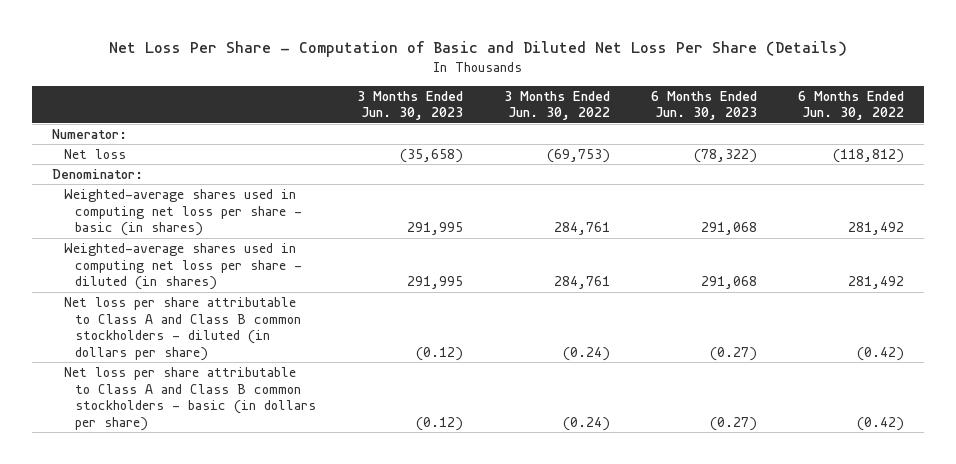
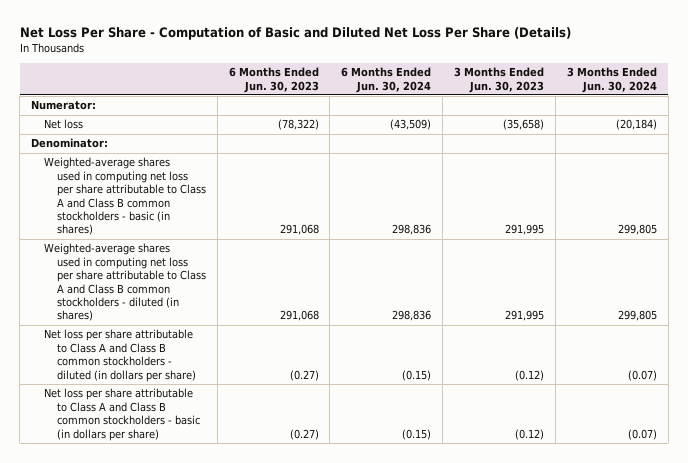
[503,90,610,121] 3 Months Ended Jun. 30, 2022 -> none
[797,90,904,121] 6 Months Ended Jun. 30, 2022 -> none
none -> [341,67,432,93] 6 Months Ended Jun. 30, 2024
none -> [566,67,657,93] 3 Months Ended Jun. 30, 2024
[63,188,303,237] Weighted-average shares used in computing net loss per share - basic (in shares) -> [44,157,206,236] Weighted-average shares used in computing net loss per share attributable to Class A and Class B common stockholders - basic (in shares)
[63,242,303,291] Weighted-average shares used in computing net loss per share - diluted (in shares) -> [44,243,206,322] Weighted-average shares used in computing net loss per share attributable to Class A and Class B common stockholders - diluted (in shares)

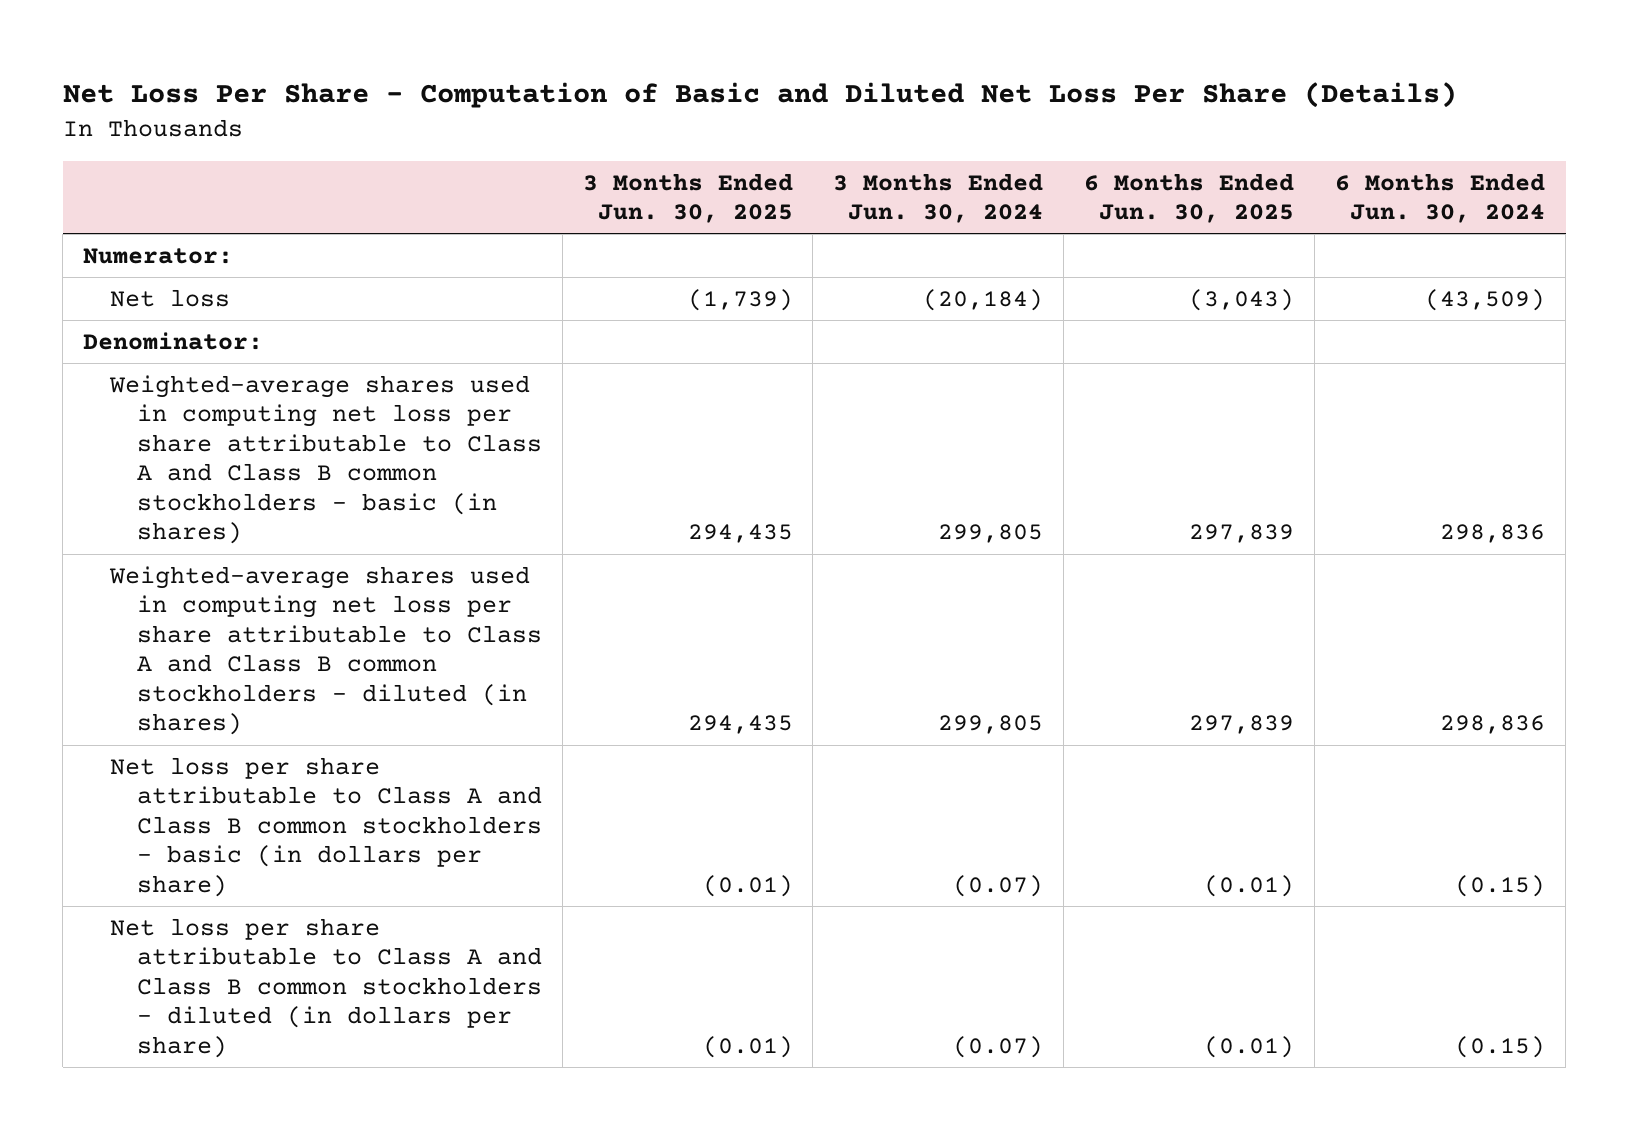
[228,67,319,93] 6 Months Ended Jun. 30, 2023 -> none
[454,67,545,93] 3 Months Ended Jun. 30, 2023 -> none
none -> [582,172,793,224] 3 Months Ended Jun. 30, 2025
none -> [1084,172,1295,224] 6 Months Ended Jun. 30, 2025
[44,329,196,382] Net loss per share attributable to Class A and Class B common stockholders - diluted (in dollars per share) -> [109,917,542,1058] Net loss per share attributable to Class A and Class B common stockholders - diluted (in dollars per share)

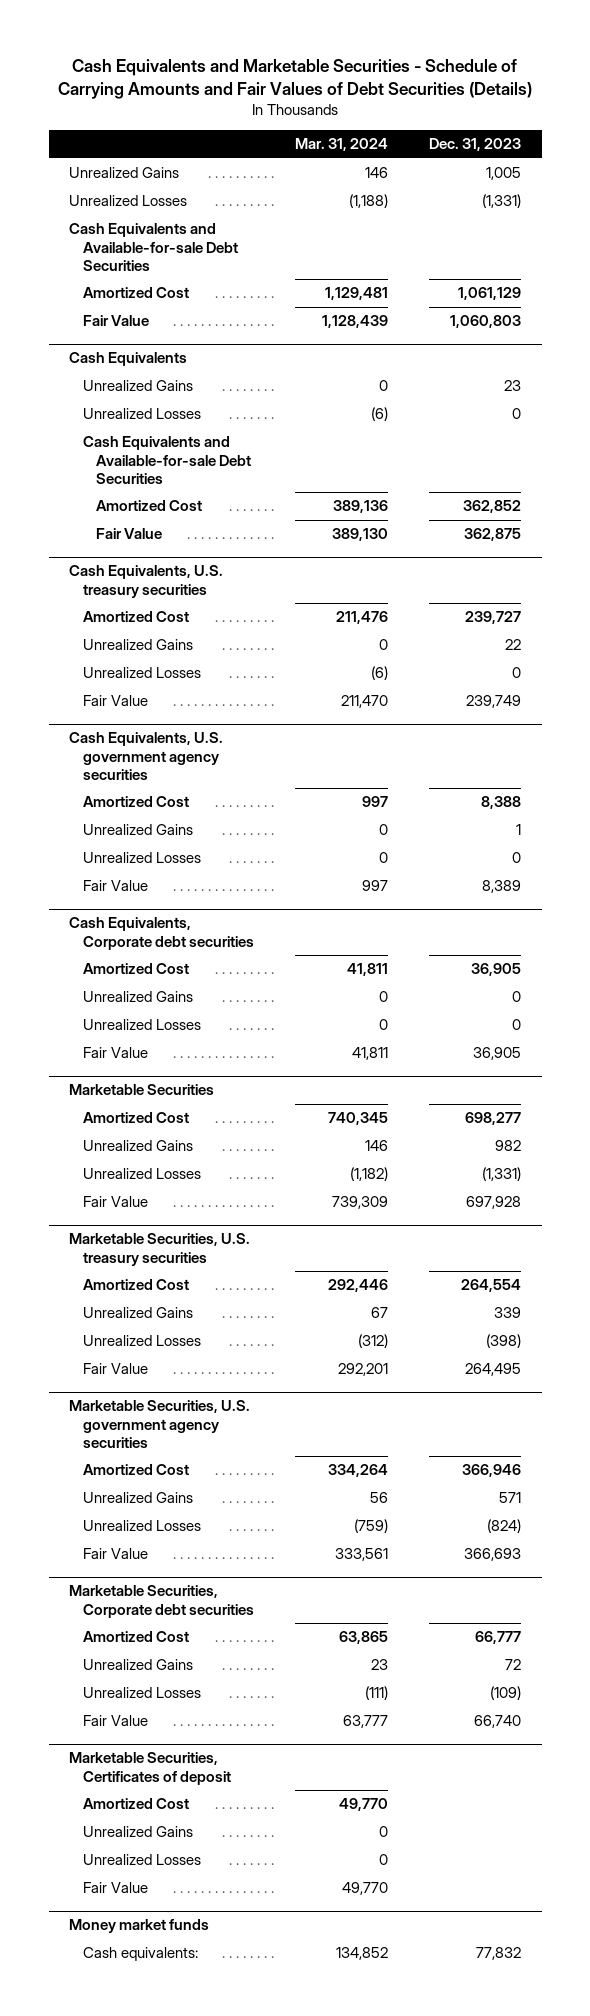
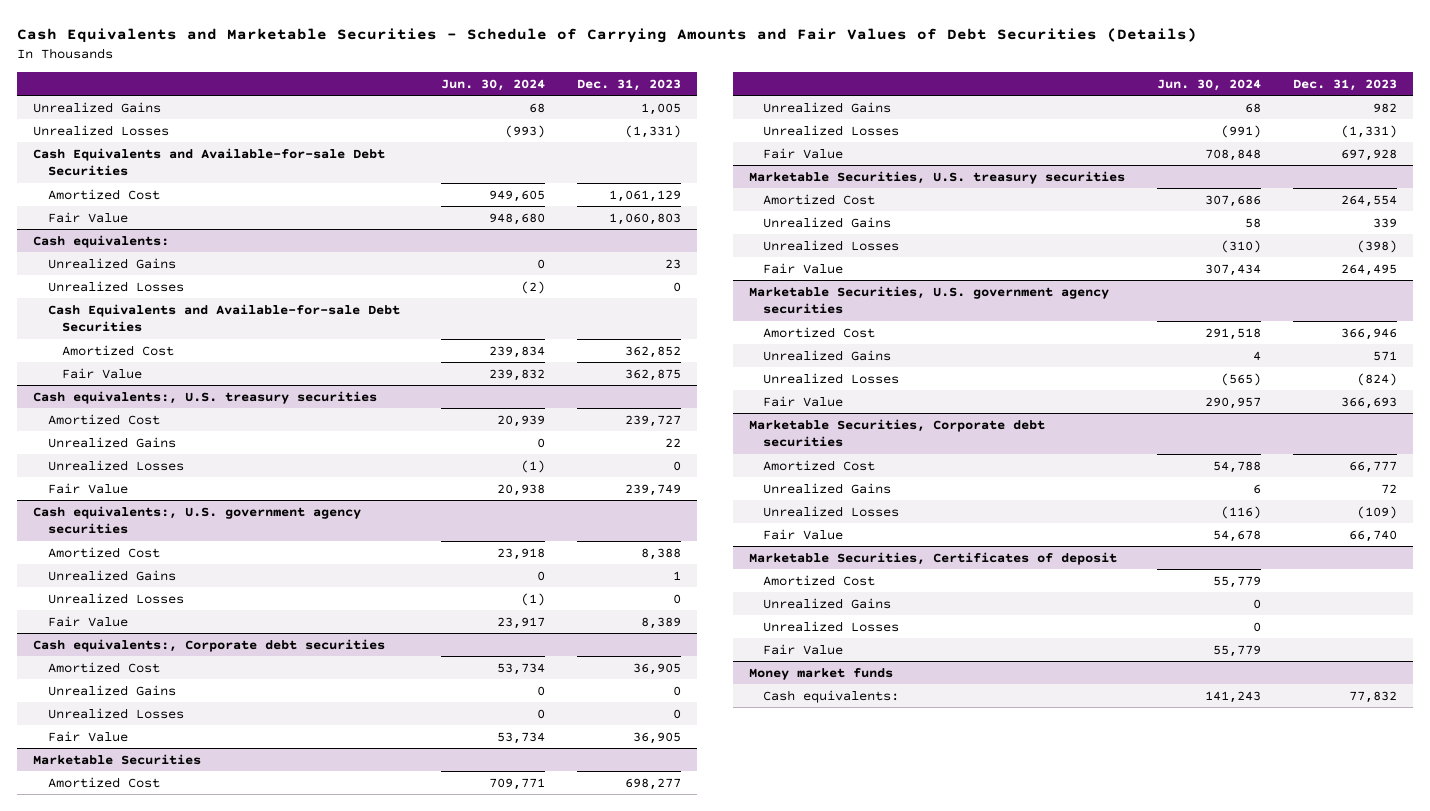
[294,138,388,152] Mar. 31, 2024 -> none
none -> [441,78,546,91] Jun. 30, 2024
[69,352,188,367] Cash Equivalents -> [33,234,170,248] Cash equivalents:
[69,565,224,598] Cash Equivalents, U.S. treasury securities -> [33,390,378,404] Cash equivalents:, U.S. treasury securities
[69,732,224,780] Cash Equivalents, U.S. government agency securities -> [33,505,362,535] Cash equivalents:, U.S. government agency securities
[69,917,254,950] Cash Equivalents, Corporate debt securities -> [33,638,386,652] Cash equivalents:, Corporate debt securities

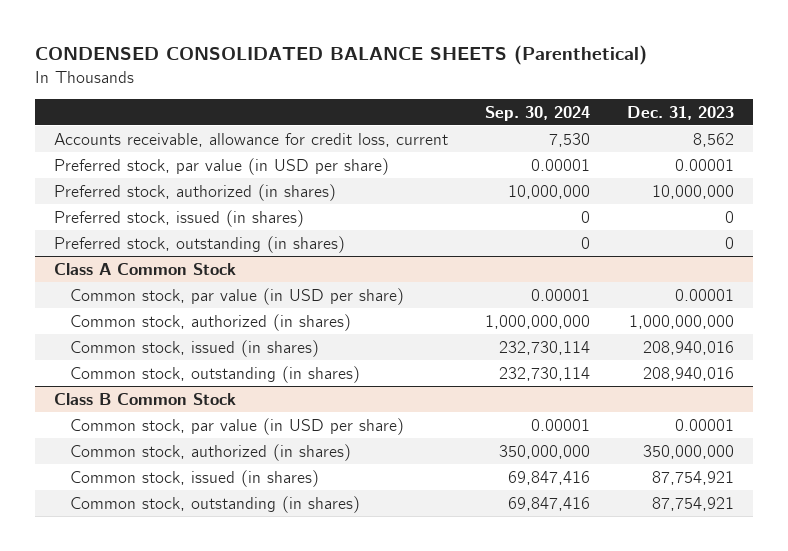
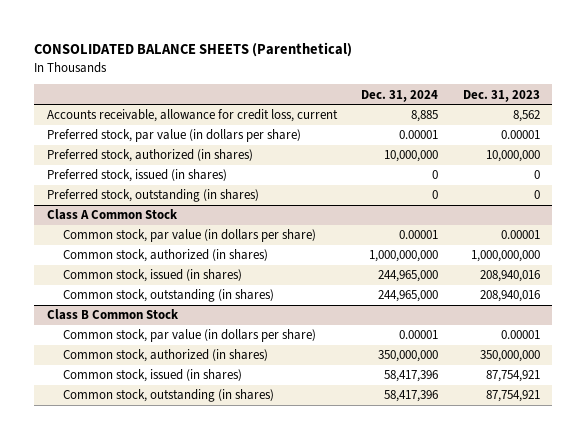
[34,45,647,66] CONDENSED CONSOLIDATED BALANCE SHEETS (Parenthetical) -> [34,42,353,58] CONSOLIDATED BALANCE SHEETS (Parenthetical)
[485,105,591,121] Sep. 30, 2024 -> none
none -> [361,89,439,102] Dec. 31, 2024
[53,157,389,175] Preferred stock, par value (in USD per share) -> [46,129,301,143] Preferred stock, par value (in dollars per share)
[69,287,404,305] Common stock, par value (in USD per share) -> [62,229,316,243] Common stock, par value (in dollars per share)
[69,417,404,435] Common stock, par value (in USD per share) -> [62,329,316,343] Common stock, par value (in dollars per share)

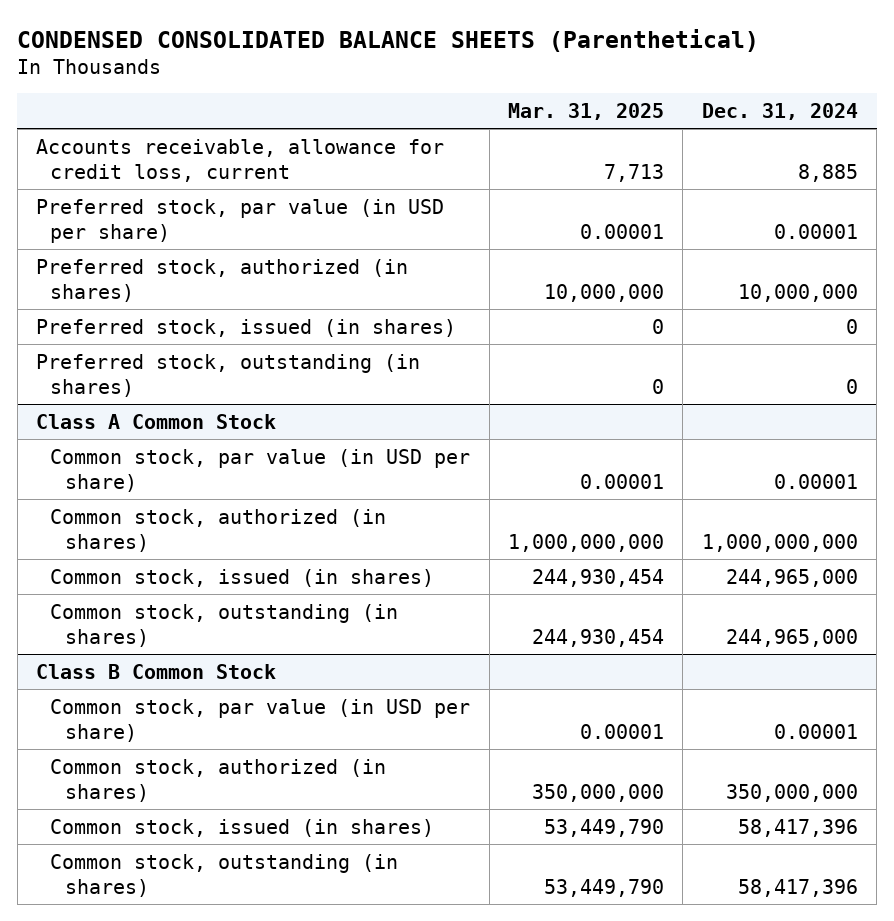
[34,42,353,58] CONSOLIDATED BALANCE SHEETS (Parenthetical) -> [17,28,760,52] CONDENSED CONSOLIDATED BALANCE SHEETS (Parenthetical)
[462,89,540,102] Dec. 31, 2023 -> none
none -> [508,103,665,121] Mar. 31, 2025
[46,129,301,143] Preferred stock, par value (in dollars per share) -> [36,198,445,243] Preferred stock, par value (in USD per share)
[62,229,316,243] Common stock, par value (in dollars per share) -> [50,448,471,492] Common stock, par value (in USD per share)
[62,329,316,343] Common stock, par value (in dollars per share) -> [50,698,471,742] Common stock, par value (in USD per share)

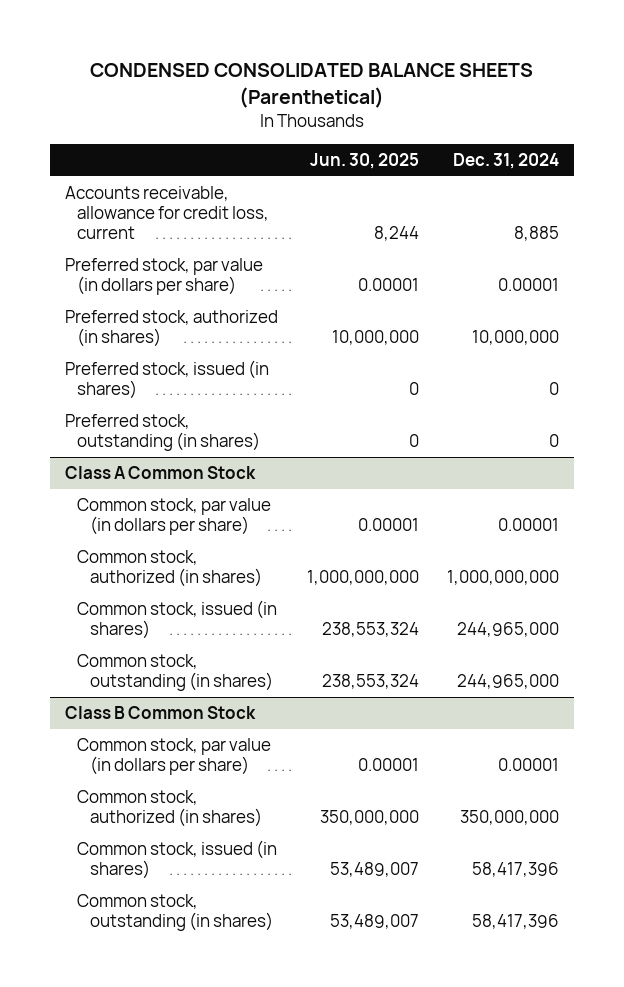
[508,103,665,121] Mar. 31, 2025 -> none
none -> [309,153,419,170] Jun. 30, 2025
[36,198,445,243] Preferred stock, par value (in USD per share) -> [64,258,263,296] Preferred stock, par value (in dollars per share)
[50,448,471,492] Common stock, par value (in USD per share) -> [77,498,272,536] Common stock, par value (in dollars per share)
[50,698,471,742] Common stock, par value (in USD per share) -> [77,738,272,776] Common stock, par value (in dollars per share)

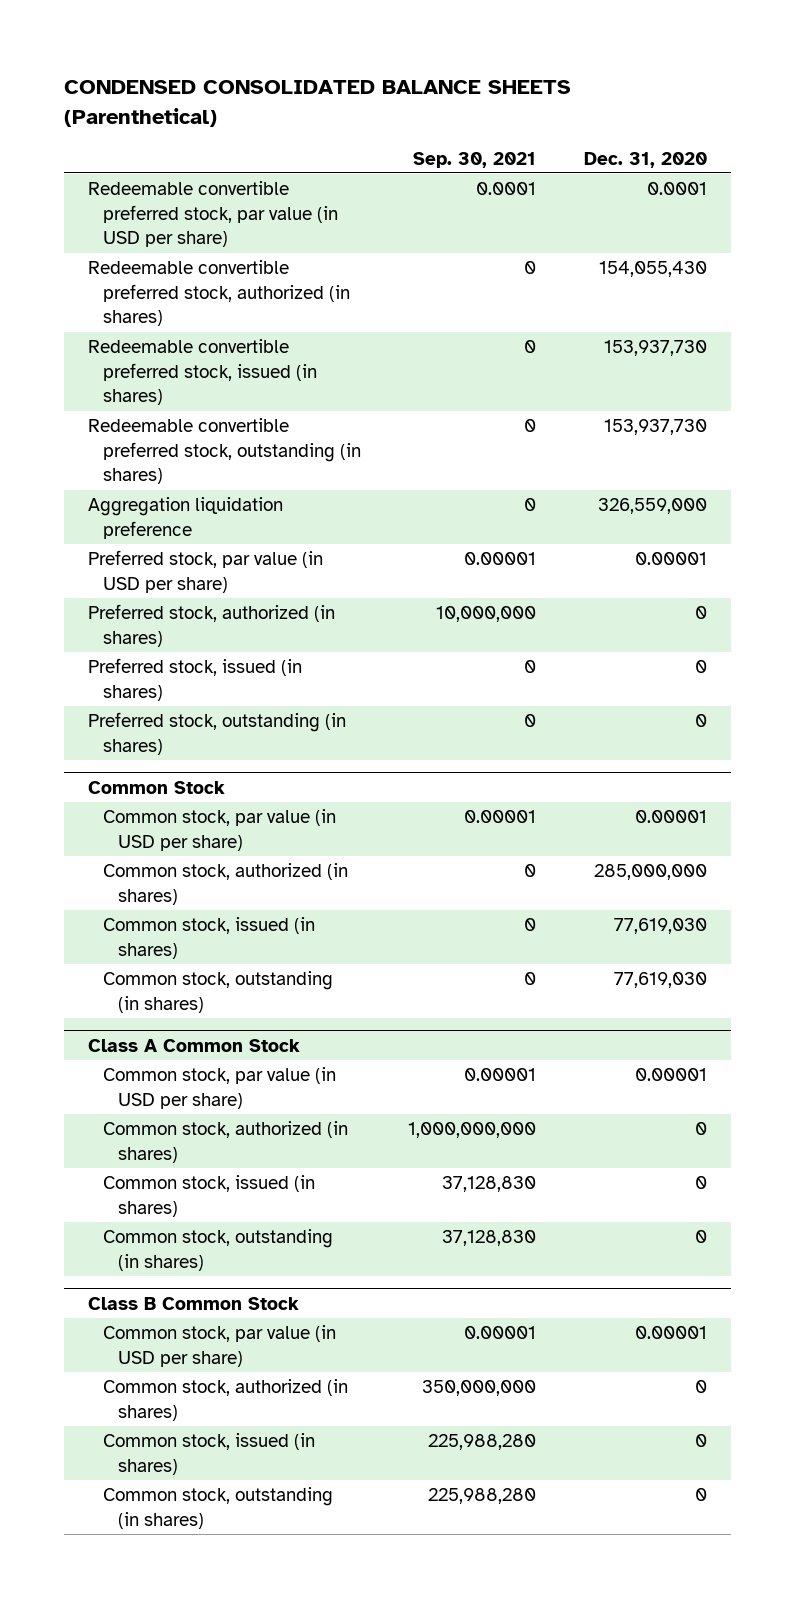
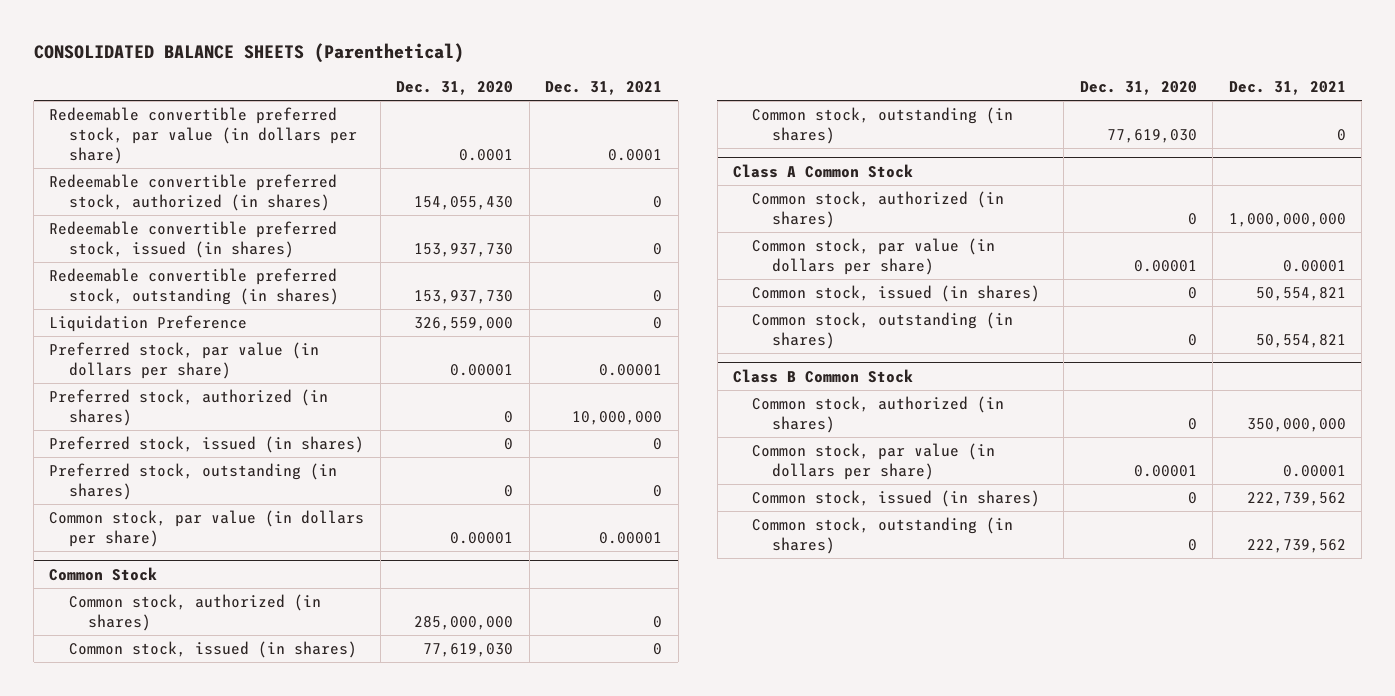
[64,80,572,127] CONDENSED CONSOLIDATED BALANCE SHEETS (Parenthetical) -> [33,42,464,63] CONSOLIDATED BALANCE SHEETS (Parenthetical)
[413,151,537,168] Sep. 30, 2021 -> none
none -> [545,81,663,96] Dec. 31, 2021
[87,181,339,248] Redeemable convertible preferred stock, par value (in USD per share) -> [49,107,357,164] Redeemable convertible preferred stock, par value (in dollars per share)
[87,497,283,539] Aggregation liquidation preference -> [49,315,248,333] Liquidation Preference
[87,550,323,593] Preferred stock, par value (in USD per share) -> [49,342,320,379] Preferred stock, par value (in dollars per share)
none -> [49,510,365,547] Common stock, par value (in dollars per share)
[103,809,337,851] Common stock, par value (in USD per share) -> none
[103,1067,337,1109] Common stock, par value (in USD per share) -> none
none -> [752,238,996,275] Common stock, par value (in dollars per share)
[103,1325,337,1367] Common stock, par value (in USD per share) -> none
none -> [752,443,996,480] Common stock, par value (in dollars per share)

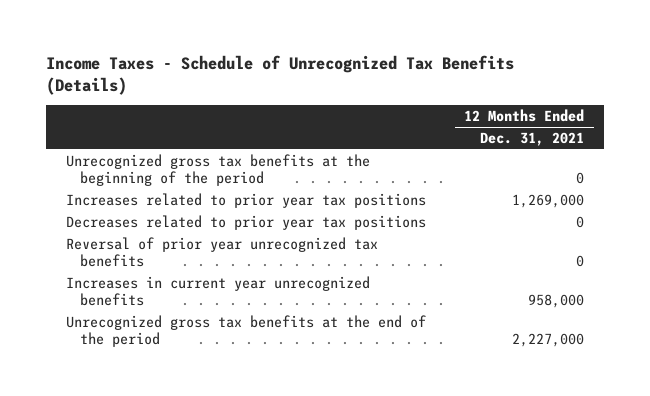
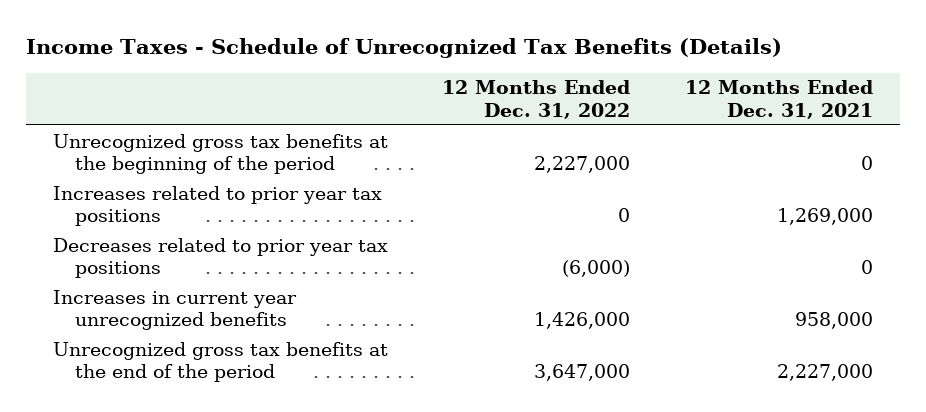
none -> [442,80,631,119] 12 Months Ended Dec. 31, 2022
[65,236,378,268] Reversal of prior year unrecognized tax benefits -> none

